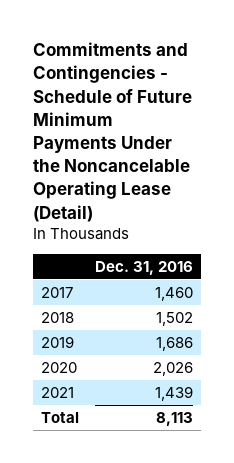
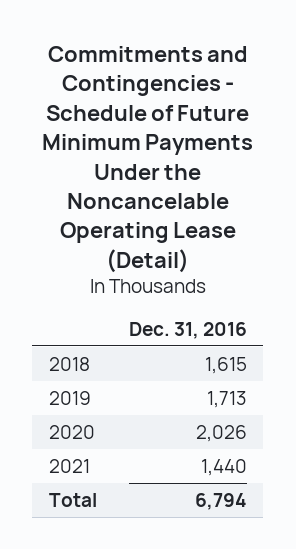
[40,286,73,298] 2017 -> none
[155,311,193,326] 1,502 -> [205,356,248,374] 1,615
[155,336,193,351] 1,686 -> [207,390,248,408] 1,713
[154,385,193,401] 1,439 -> [201,458,248,476] 1,440
[155,411,193,426] 8,113 -> [195,492,248,510] 6,794

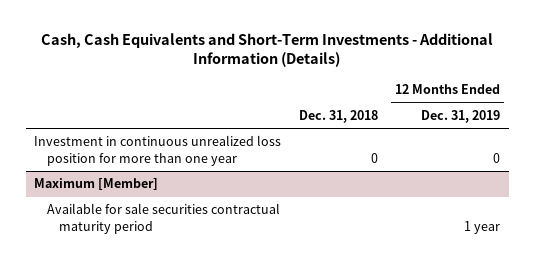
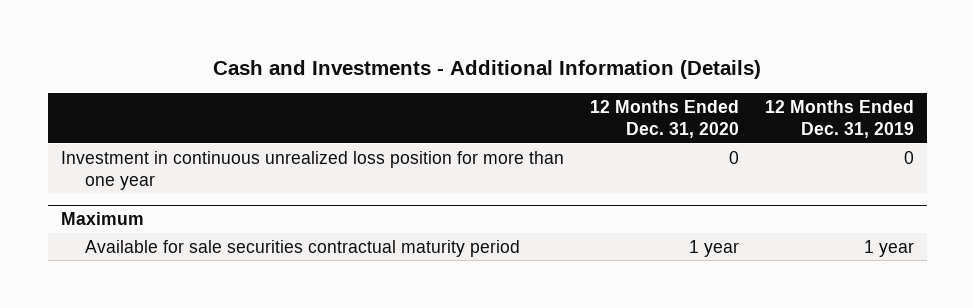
[41,33,494,68] Cash, Cash Equivalents and Short-Term Investments - Additional Information (Details) -> [213,60,762,80] Cash and Investments - Additional Information (Details)
[298,109,378,123] Dec. 31, 2018 -> none
none -> [589,99,739,139] 12 Months Ended Dec. 31, 2020
[34,178,159,191] Maximum [Member] -> [60,212,144,226] Maximum

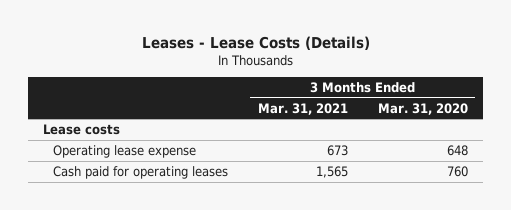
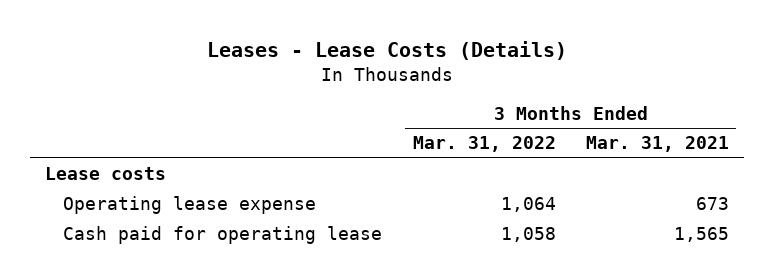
[377,102,468,115] Mar. 31, 2020 -> none
none -> [412,136,556,153] Mar. 31, 2022
[52,165,228,179] Cash paid for operating leases -> [63,226,383,245] Cash paid for operating lease

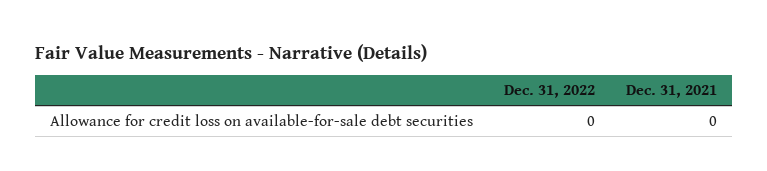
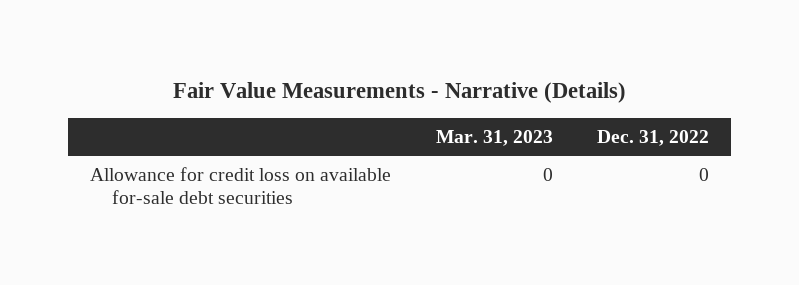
[625,85,717,99] Dec. 31, 2021 -> none
none -> [435,129,553,146] Mar. 31, 2023
[50,113,474,126] Allowance for credit loss on available-for-sale debt securities -> [90,166,392,205] Allowance for credit loss on available for-sale debt securities

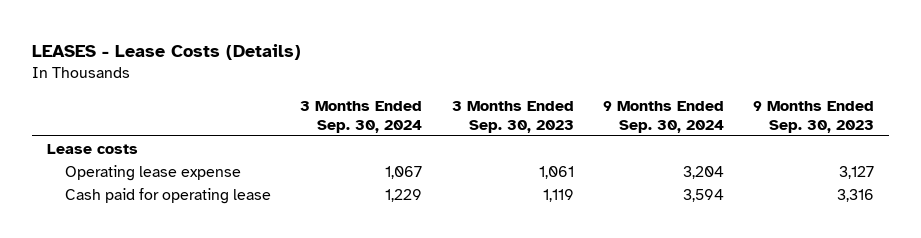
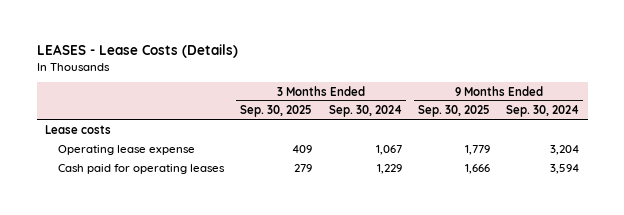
[451,100,574,133] 3 Months Ended Sep. 30, 2023 -> none
[753,100,875,133] 9 Months Ended Sep. 30, 2023 -> none
none -> [240,105,313,118] Sep. 30, 2025
none -> [417,105,490,118] Sep. 30, 2025
[65,187,272,204] Cash paid for operating lease -> [57,164,225,175] Cash paid for operating leases

